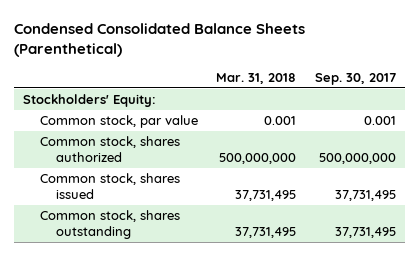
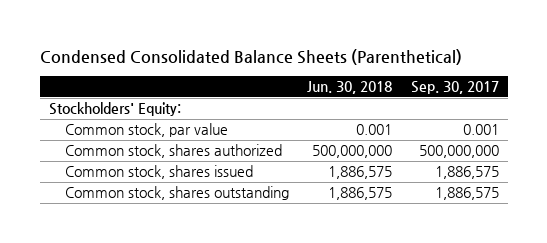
[216,72,297,84] Mar. 31, 2018 -> none
none -> [307,80,393,94] Jun. 30, 2018
[334,189,396,201] 37,731,495 -> [434,166,499,180] 1,886,575
[334,226,396,238] 37,731,495 -> [434,187,499,201] 1,886,575

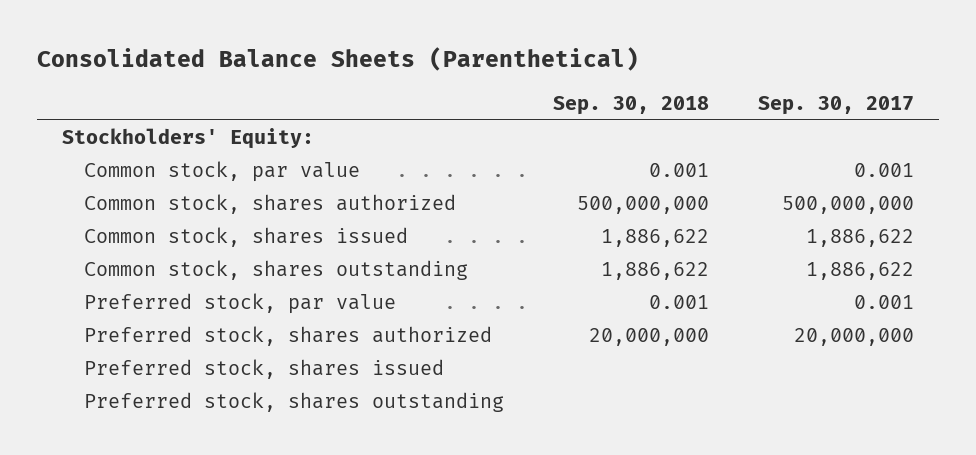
[39,48,462,65] Condensed Consolidated Balance Sheets (Parenthetical) -> [37,47,640,72] Consolidated Balance Sheets (Parenthetical)
[307,80,393,94] Jun. 30, 2018 -> none
none -> [552,95,709,115] Sep. 30, 2018
[434,166,499,180] 1,886,575 -> [806,229,915,248] 1,886,622
[434,187,499,201] 1,886,575 -> [806,262,915,281] 1,886,622
none -> [83,293,396,315] Preferred stock, par value
none -> [83,326,492,347] Preferred stock, shares authorized
none -> [83,359,444,380] Preferred stock, shares issued
none -> [83,392,504,413] Preferred stock, shares outstanding

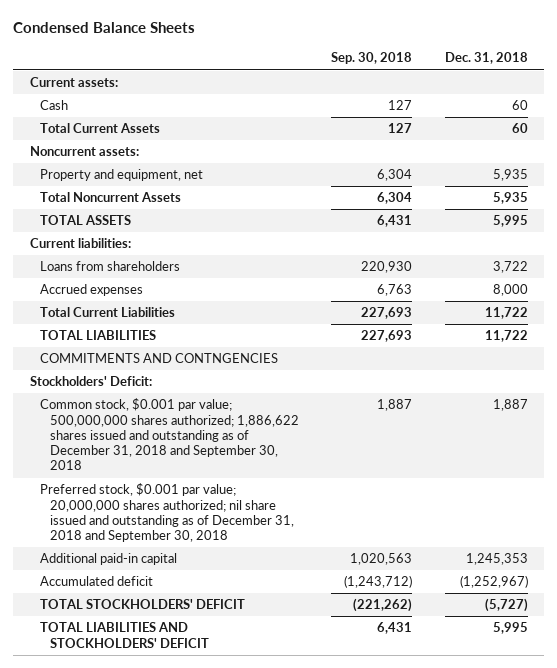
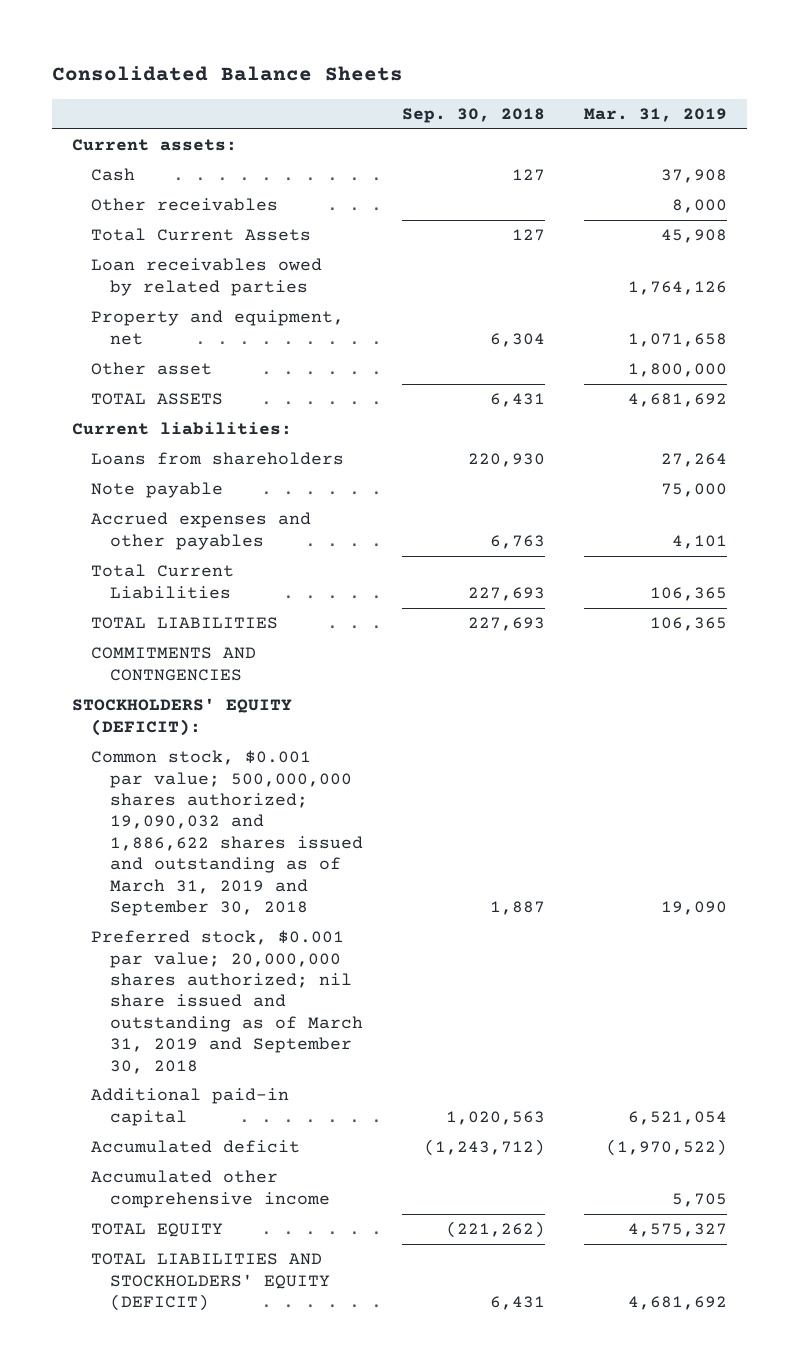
[13,22,196,34] Condensed Balance Sheets -> [52,66,404,82] Consolidated Balance Sheets
[444,52,528,65] Dec. 31, 2018 -> none
none -> [584,107,728,122] Mar. 31, 2019
none -> [90,198,278,212] Other receivables
[29,146,139,157] Noncurrent assets: -> none
none -> [90,258,322,296] Loan receivables owed by related parties
[39,192,181,203] Total Noncurrent Assets -> none
none -> [90,362,212,376] Other asset
none -> [90,482,223,499] Note payable
[39,284,143,297] Accrued expenses -> [90,512,311,550] Accrued expenses and other payables
[29,376,152,387] Stockholders' Deficit: -> [71,698,292,736] STOCKHOLDERS' EQUITY (DEFICIT):
[39,398,299,471] Common stock, $0.001 par value; 500,000,000 shares authorized; 1,886,622 shares issued and outstanding as of December 31, 2018 and September 30, 2018 -> [90,750,363,916] Common stock, $0.001 par value; 500,000,000 shares authorized; 19,090,032 and 1,886,622 shares issued and outstanding as of March 31, 2019 and September 30, 2018
[39,483,294,543] Preferred stock, $0.001 par value; 20,000,000 shares authorized; nil share issued and outstanding as of December 31, 2018 and September 30, 2018 -> [90,930,363,1074] Preferred stock, $0.001 par value; 20,000,000 shares authorized; nil share issued and outstanding as of March 31, 2019 and September 30, 2018
none -> [90,1170,330,1208] Accumulated other comprehensive income
[39,599,245,610] TOTAL STOCKHOLDERS' DEFICIT -> [90,1223,223,1238] TOTAL EQUITY
[39,622,209,648] TOTAL LIABILITIES AND STOCKHOLDERS' DEFICIT -> [90,1253,330,1312] TOTAL LIABILITIES AND STOCKHOLDERS' EQUITY (DEFICIT)

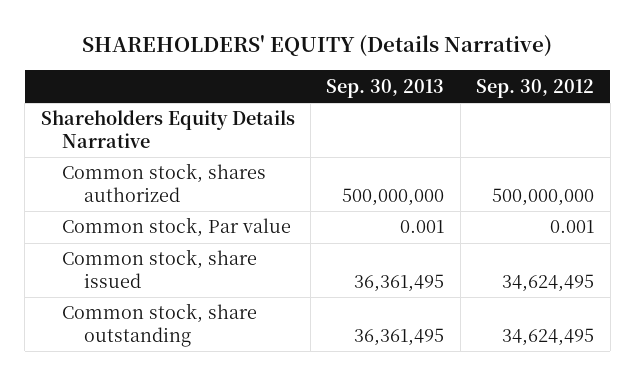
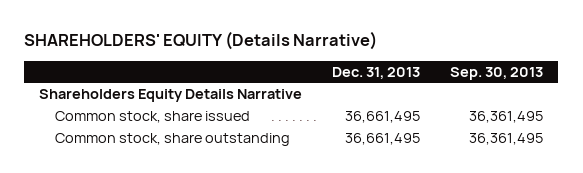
[476,78,595,98] Sep. 30, 2012 -> none
none -> [332,66,421,79] Dec. 31, 2013
[62,163,267,202] Common stock, shares authorized -> none
[62,217,292,238] Common stock, Par value -> none

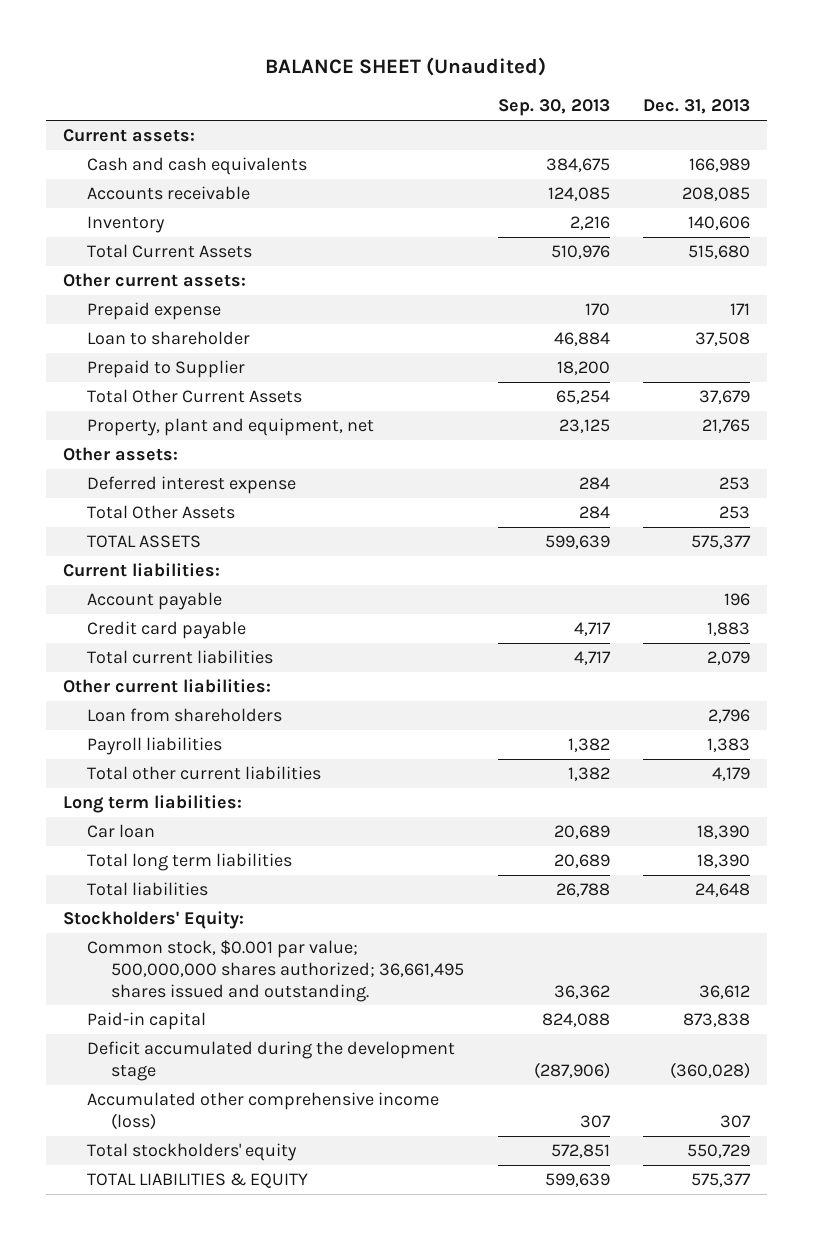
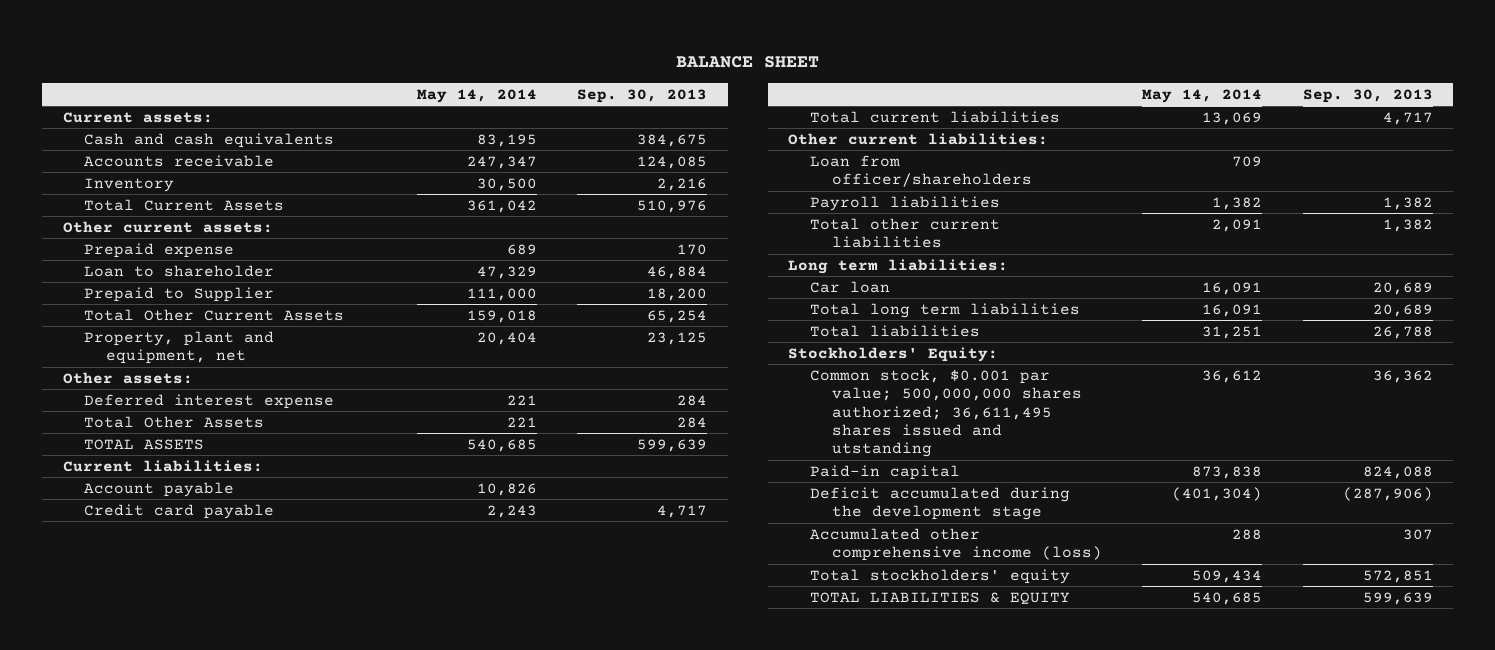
[265,57,547,77] BALANCE SHEET (Unaudited) -> [675,55,819,68] BALANCE SHEET
[643,99,751,115] Dec. 31, 2013 -> none
none -> [416,88,537,103] May 14, 2014
[86,708,282,723] Loan from shareholders -> [809,154,1032,188] Loan from officer/shareholders
[86,940,465,1002] Common stock, $0.001 par value; 500,000,000 shares authorized; 36,661,495 shares issued and outstanding. -> [809,368,1082,458] Common stock, $0.001 par value; 500,000,000 shares authorized; 36,611,495 shares issued and utstanding

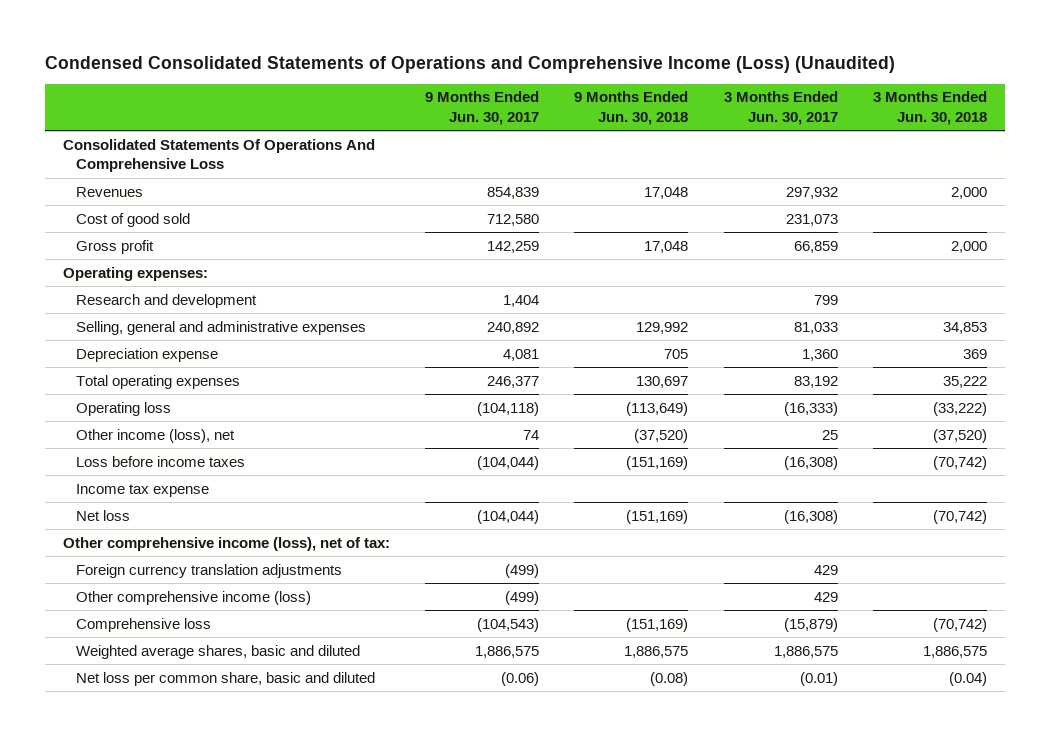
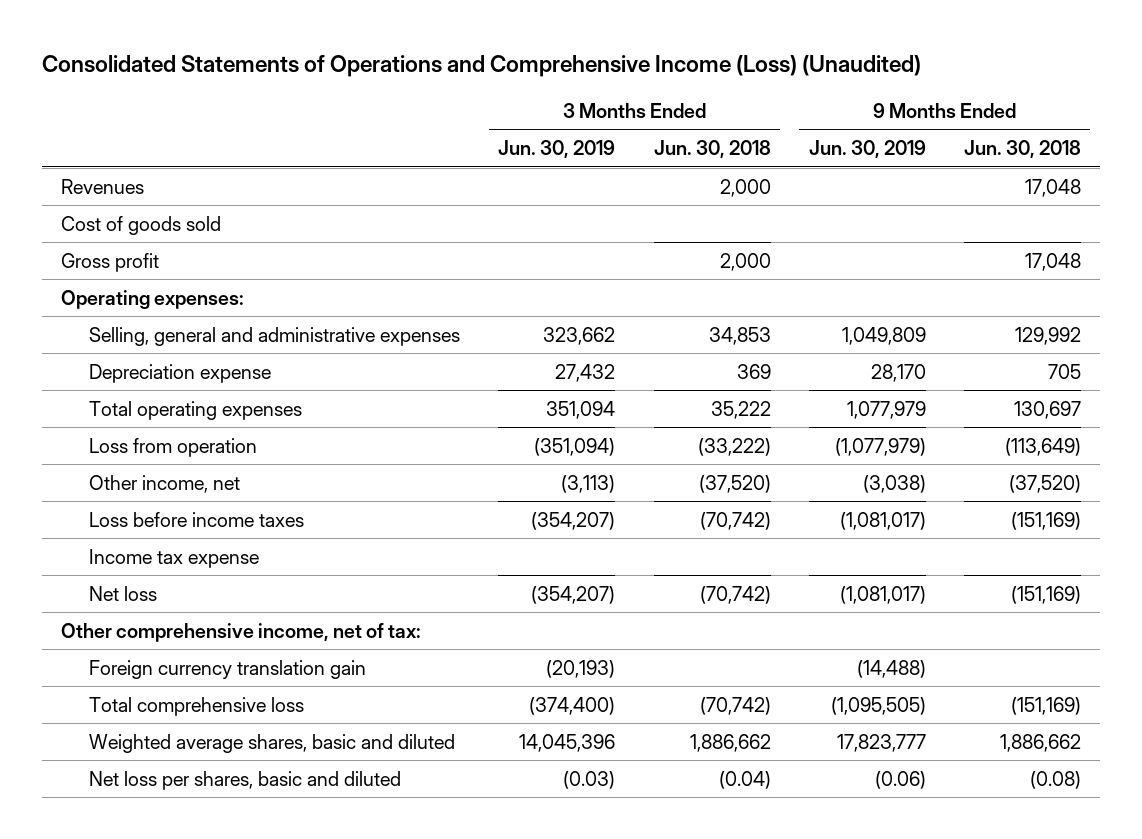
[45,55,896,73] Condensed Consolidated Statements of Operations and Comprehensive Income (Loss) (Unaudited) -> [42,55,922,78] Consolidated Statements of Operations and Comprehensive Income (Loss) (Unaudited)
[425,91,540,126] 9 Months Ended Jun. 30, 2017 -> none
[723,91,838,126] 3 Months Ended Jun. 30, 2017 -> none
none -> [498,139,616,158] Jun. 30, 2019
none -> [808,139,926,158] Jun. 30, 2019
[62,138,375,173] Consolidated Statements Of Operations And Comprehensive Loss -> none
[76,212,191,227] Cost of good sold -> [61,215,222,235] Cost of goods sold
[76,293,258,308] Research and development -> none
[76,401,172,416] Operating loss -> [89,437,258,457] Loss from operation
[76,428,236,443] Other income (loss), net -> [89,474,241,493] Other income, net
[76,590,312,605] Other comprehensive income (loss) -> none
[62,536,390,551] Other comprehensive income (loss), net of tax: -> [61,622,422,642] Other comprehensive income, net of tax:
[76,563,343,578] Foreign currency translation adjustments -> [89,659,367,679] Foreign currency translation gain
[76,617,212,632] Comprehensive loss -> [89,696,305,716] Total comprehensive loss
[624,645,689,658] 1,886,575 -> [999,733,1081,752] 1,886,662
[922,645,987,658] 1,886,575 -> [689,733,771,752] 1,886,662
[76,671,376,686] Net loss per common share, basic and diluted -> [89,770,402,790] Net loss per shares, basic and diluted

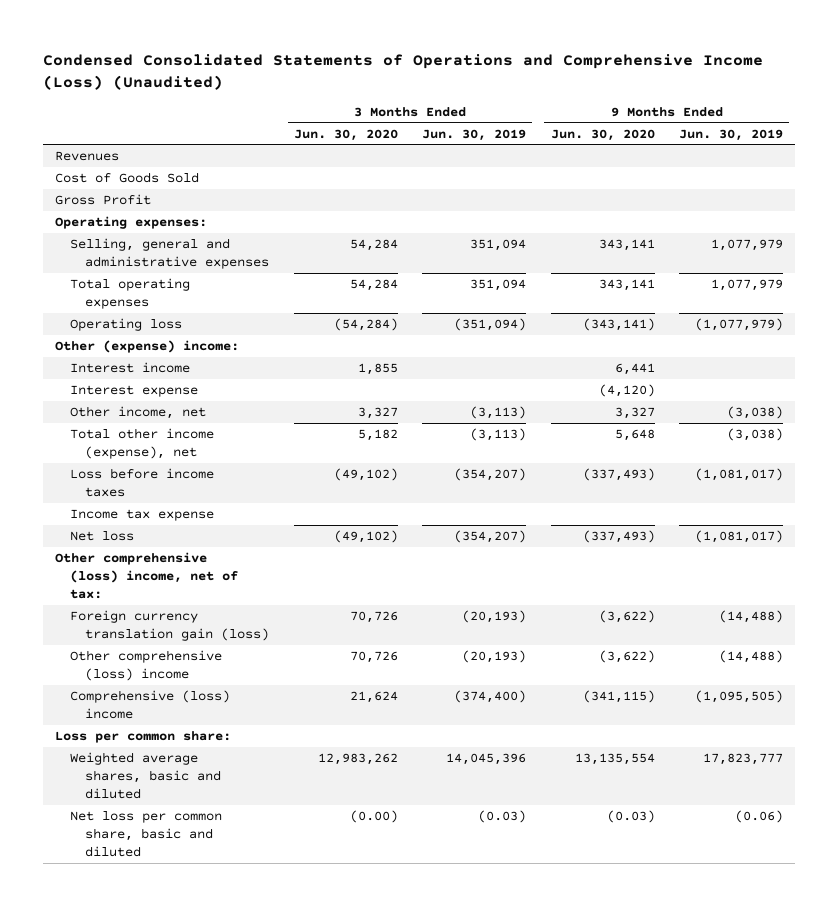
[42,55,922,78] Consolidated Statements of Operations and Comprehensive Income (Loss) (Unaudited) -> [42,53,763,90] Condensed Consolidated Statements of Operations and Comprehensive Income (Loss) (Unaudited)
[653,139,771,158] Jun. 30, 2018 -> none
[963,139,1081,158] Jun. 30, 2018 -> none
none -> [293,128,398,141] Jun. 30, 2020
none -> [550,128,655,141] Jun. 30, 2020
[61,215,222,235] Cost of goods sold -> [54,172,199,184] Cost of Goods Sold
[61,252,160,272] Gross profit -> [54,194,151,206] Gross Profit
[89,363,272,383] Depreciation expense -> none
[543,326,616,345] 323,662 -> [470,239,527,252] 351,094
[841,326,926,345] 1,049,809 -> [710,239,783,252] 1,077,979
[89,437,258,457] Loss from operation -> [70,318,183,332] Operating loss
none -> [54,340,239,354] Other (expense) income:
none -> [70,362,191,374] Interest income
none -> [70,385,199,398] Interest expense
none -> [70,428,215,459] Total other income (expense), net
[61,622,422,642] Other comprehensive income, net of tax: -> [54,552,239,599] Other comprehensive (loss) income, net of tax:
[89,659,367,679] Foreign currency translation gain -> [70,610,270,641] Foreign currency translation gain (loss)
none -> [70,650,223,681] Other comprehensive (loss) income
[89,696,305,716] Total comprehensive loss -> [70,690,231,719] Comprehensive (loss) income
none -> [54,731,231,744] Loss per common share:
[89,770,402,790] Net loss per shares, basic and diluted -> [70,811,223,857] Net loss per common share, basic and diluted

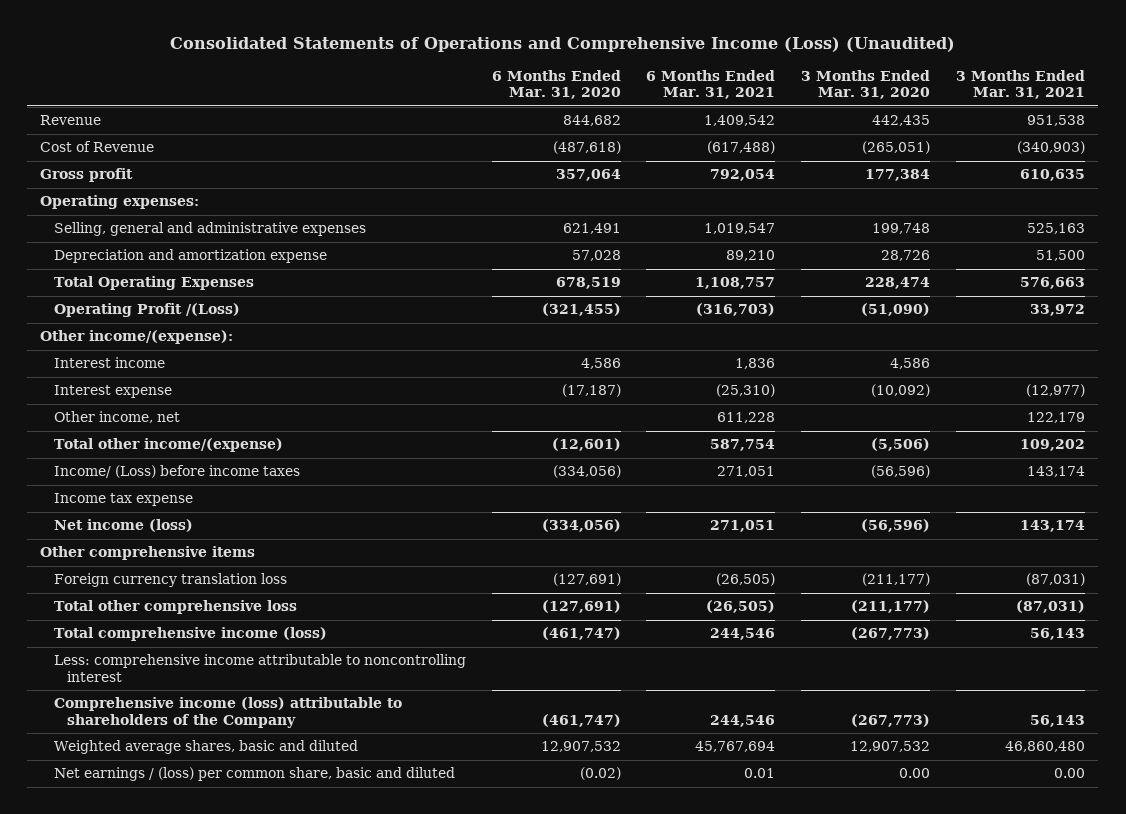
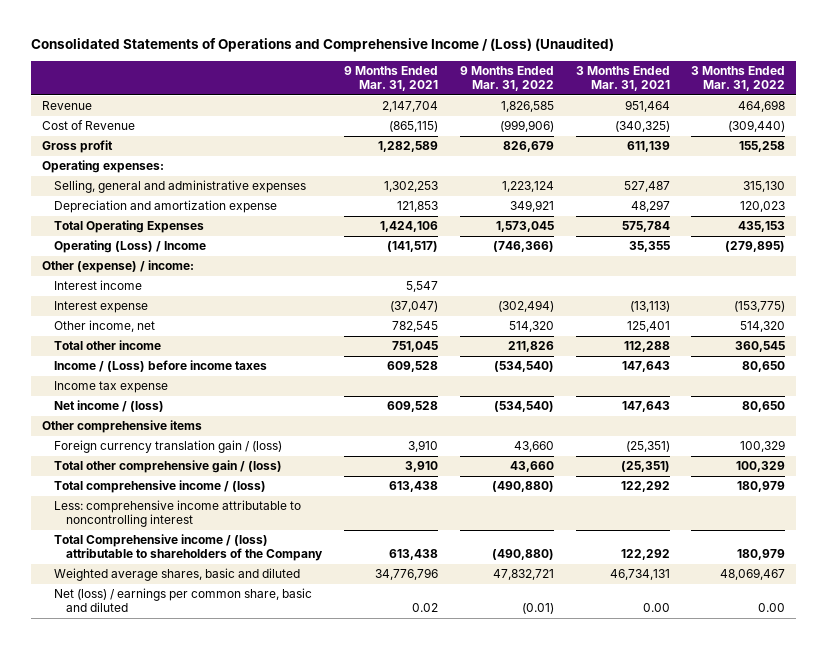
[169,36,955,52] Consolidated Statements of Operations and Comprehensive Income (Loss) (Unaudited) -> [30,38,614,53] Consolidated Statements of Operations and Comprehensive Income / (Loss) (Unaudited)
[491,69,621,100] 6 Months Ended Mar. 31, 2020 -> none
[646,69,776,100] 6 Months Ended Mar. 31, 2021 -> none
[801,69,931,100] 3 Months Ended Mar. 31, 2020 -> none
none -> [344,66,439,92] 9 Months Ended Mar. 31, 2021
none -> [459,66,554,92] 9 Months Ended Mar. 31, 2022
none -> [691,66,786,92] 3 Months Ended Mar. 31, 2022
[1027,115,1086,127] 951,538 -> [624,100,670,113] 951,464
[1017,141,1086,155] (340,903) -> [614,121,670,133] (340,325)
[1020,169,1086,182] 610,635 -> [626,141,670,153] 611,139
[1027,223,1086,235] 525,163 -> [623,181,670,193] 527,487
[1036,250,1086,262] 51,500 -> [630,200,670,213] 48,297
[1020,277,1086,290] 576,663 -> [621,221,670,233] 575,784
[53,303,240,318] Operating Profit /(Loss) -> [54,240,207,254] Operating (Loss) / Income
[1030,304,1086,317] 33,972 -> [628,241,670,253] 35,355
[40,330,234,345] Other income/(expense): -> [41,260,194,274] Other (expense) / income:
[1026,384,1086,398] (12,977) -> [629,301,670,313] (13,113)
[1027,412,1086,424] 122,179 -> [626,321,670,333] 125,401
[53,438,283,453] Total other income/(expense) -> [54,340,162,351] Total other income
[1020,439,1086,452] 109,202 -> [623,341,670,353] 112,288
[53,465,300,479] Income/ (Loss) before income taxes -> [54,360,268,373] Income / (Loss) before income taxes
[1027,466,1086,478] 143,174 -> [621,361,670,373] 147,643
[53,519,193,533] Net income (loss) -> [54,400,165,413] Net income / (loss)
[1020,520,1086,533] 143,174 -> [621,401,670,413] 147,643
[53,573,287,588] Foreign currency translation loss -> [54,440,283,454] Foreign currency translation gain / (loss)
[1026,573,1086,587] (87,031) -> [625,441,670,453] (25,351)
[53,600,297,615] Total other comprehensive loss -> [54,460,283,474] Total other comprehensive gain / (loss)
[1016,600,1086,614] (87,031) -> [620,461,670,473] (25,351)
[53,627,327,642] Total comprehensive income (loss) -> [54,480,267,494] Total comprehensive income / (loss)
[1030,628,1086,641] 56,143 -> [620,481,670,493] 122,292
[53,697,402,729] Comprehensive income (loss) attributable to shareholders of the Company -> [54,534,324,562] Total Comprehensive income / (loss) attributable to shareholders of the Company
[1030,715,1086,728] 56,143 -> [620,549,670,561] 122,292
[1005,741,1086,753] 46,860,480 -> [609,569,670,581] 46,734,131
[53,767,455,782] Net earnings / (loss) per common share, basic and diluted -> [54,588,313,613] Net (loss) / earnings per common share, basic and diluted

